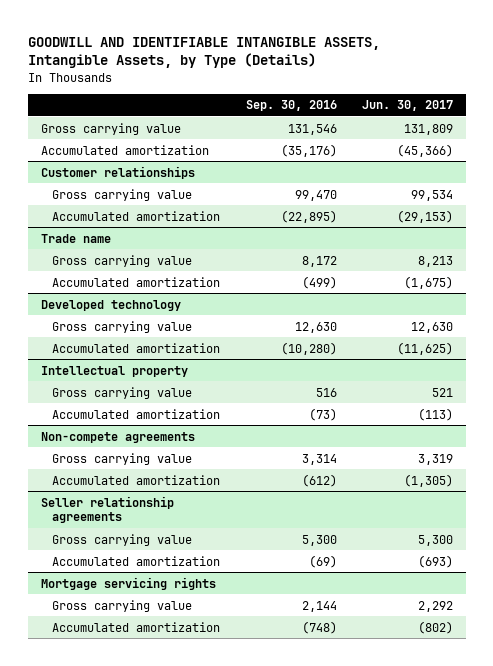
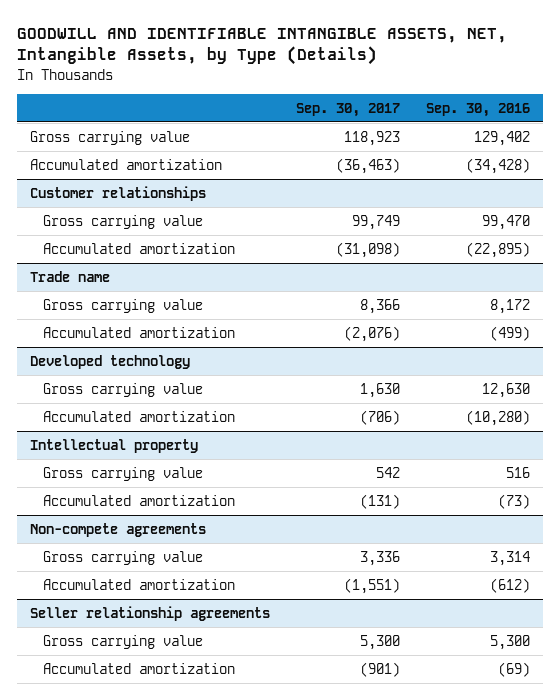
[27,36,380,69] GOODWILL AND IDENTIFIABLE INTANGIBLE ASSETS, Intangible Assets, by Type (Details) -> [16,27,507,66] GOODWILL AND IDENTIFIABLE INTANGIBLE ASSETS, NET, Intangible Assets, by Type (Details)
[361,100,453,112] Jun. 30, 2017 -> none
none -> [295,102,400,117] Sep. 30, 2017
[287,123,337,135] 131,546 -> [474,131,531,147] 129,402
[280,143,337,157] (35,176) -> [466,158,531,175] (34,428)
[40,576,216,590] Mortgage servicing rights -> none
[52,599,193,612] Gross carrying value -> none
[52,621,221,632] Accumulated amortization -> none

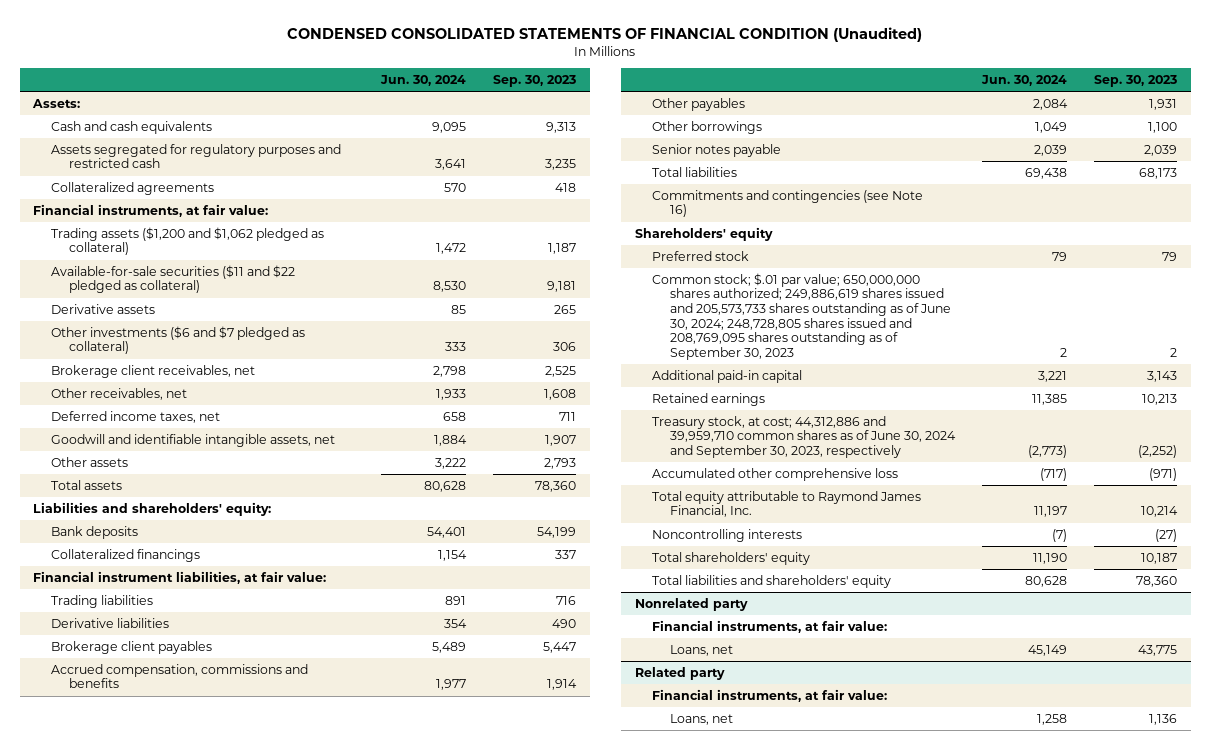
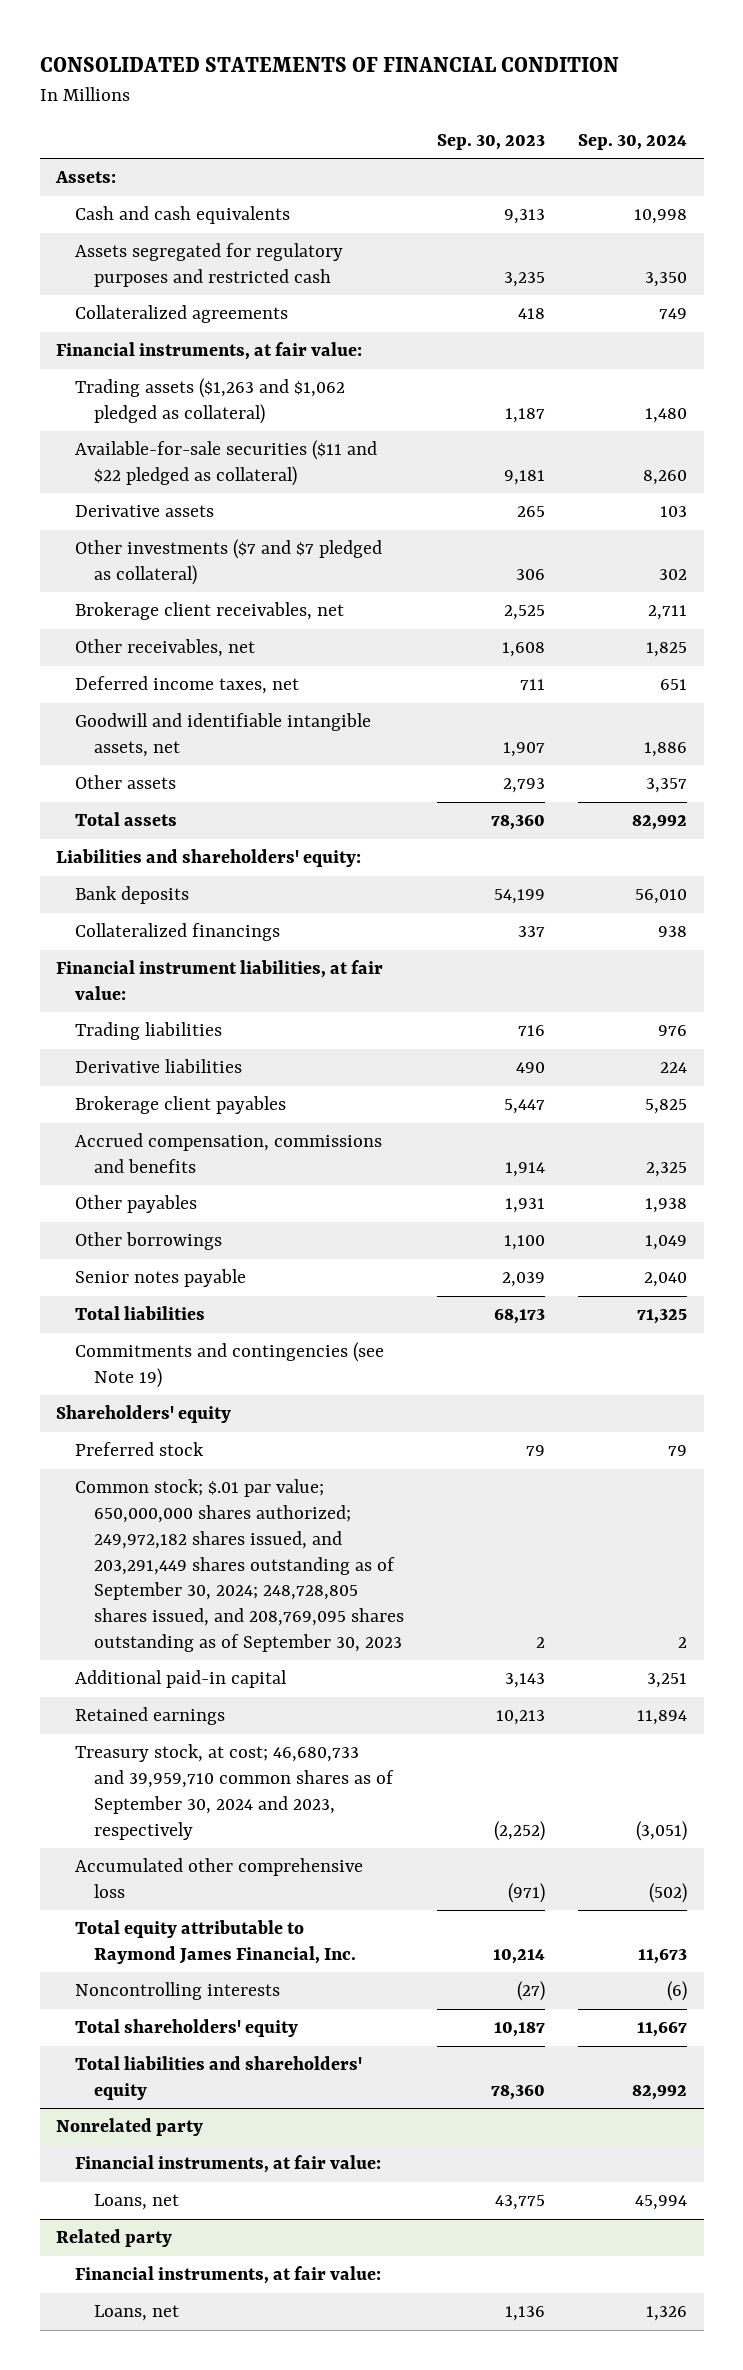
[287,27,923,43] CONDENSED CONSOLIDATED STATEMENTS OF FINANCIAL CONDITION (Unaudited) -> [39,57,619,73] CONSOLIDATED STATEMENTS OF FINANCIAL CONDITION
[380,75,467,87] Jun. 30, 2024 -> none
none -> [578,133,688,150] Sep. 30, 2024
[51,226,325,256] Trading assets ($1,200 and $1,062 pledged as collateral) -> [75,378,346,425] Trading assets ($1,263 and $1,062 pledged as collateral)
[51,325,306,355] Other investments ($6 and $7 pledged as collateral) -> [75,539,383,586] Other investments ($7 and $7 pledged as collateral)
[652,189,924,218] Commitments and contingencies (see Note 16) -> [75,1342,385,1389] Commitments and contingencies (see Note 19)
[652,272,952,360] Common stock; $.01 par value; 650,000,000 shares authorized; 249,886,619 shares issued and 205,573,733 shares outstanding as of June 30, 2024; 248,728,805 shares issued and 208,769,095 shares outstanding as of September 30, 2023 -> [75,1479,405,1652] Common stock; $.01 par value; 650,000,000 shares authorized; 249,972,182 shares issued, and 203,291,449 shares outstanding as of September 30, 2024; 248,728,805 shares issued, and 208,769,095 shares outstanding as of September 30, 2023
[652,415,957,459] Treasury stock, at cost; 44,312,886 and 39,959,710 common shares as of June 30, 2024 and September 30, 2023, respectively -> [75,1744,395,1840] Treasury stock, at cost; 46,680,733 and 39,959,710 common shares as of September 30, 2024 and 2023, respectively

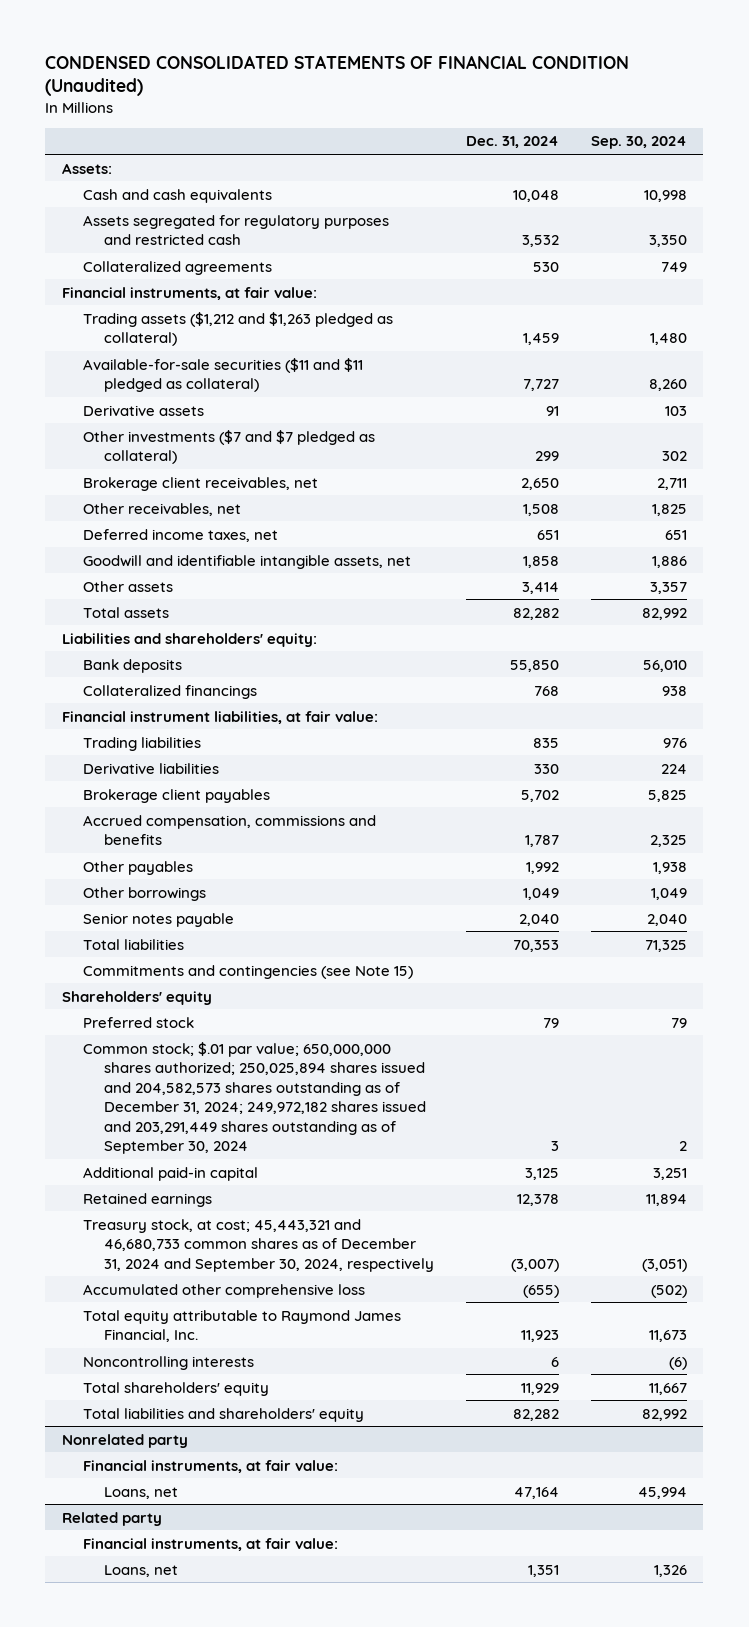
[39,57,619,73] CONSOLIDATED STATEMENTS OF FINANCIAL CONDITION -> [45,54,630,97] CONDENSED CONSOLIDATED STATEMENTS OF FINANCIAL CONDITION (Unaudited)
[437,133,546,150] Sep. 30, 2023 -> none
none -> [466,136,560,149] Dec. 31, 2024
[75,378,346,425] Trading assets ($1,263 and $1,062 pledged as collateral) -> [82,311,393,347] Trading assets ($1,212 and $1,263 pledged as collateral)
[75,440,378,487] Available-for-sale securities ($11 and $22 pledged as collateral) -> [82,357,363,393] Available-for-sale securities ($11 and $11 pledged as collateral)
[75,1342,385,1389] Commitments and contingencies (see Note 19) -> [82,964,413,979] Commitments and contingencies (see Note 15)
[75,1479,405,1652] Common stock; $.01 par value; 650,000,000 shares authorized; 249,972,182 shares issued, and 203,291,449 shares outstanding as of September 30, 2024; 248,728,805 shares issued, and 208,769,095 shares outstanding as of September 30, 2023 -> [82,1041,427,1155] Common stock; $.01 par value; 650,000,000 shares authorized; 250,025,894 shares issued and 204,582,573 shares outstanding as of December 31, 2024; 249,972,182 shares issued and 203,291,449 shares outstanding as of September 30, 2024
[75,1744,395,1840] Treasury stock, at cost; 46,680,733 and 39,959,710 common shares as of September 30, 2024 and 2023, respectively -> [82,1218,435,1272] Treasury stock, at cost; 45,443,321 and 46,680,733 common shares as of December 31, 2024 and September 30, 2024, respectively

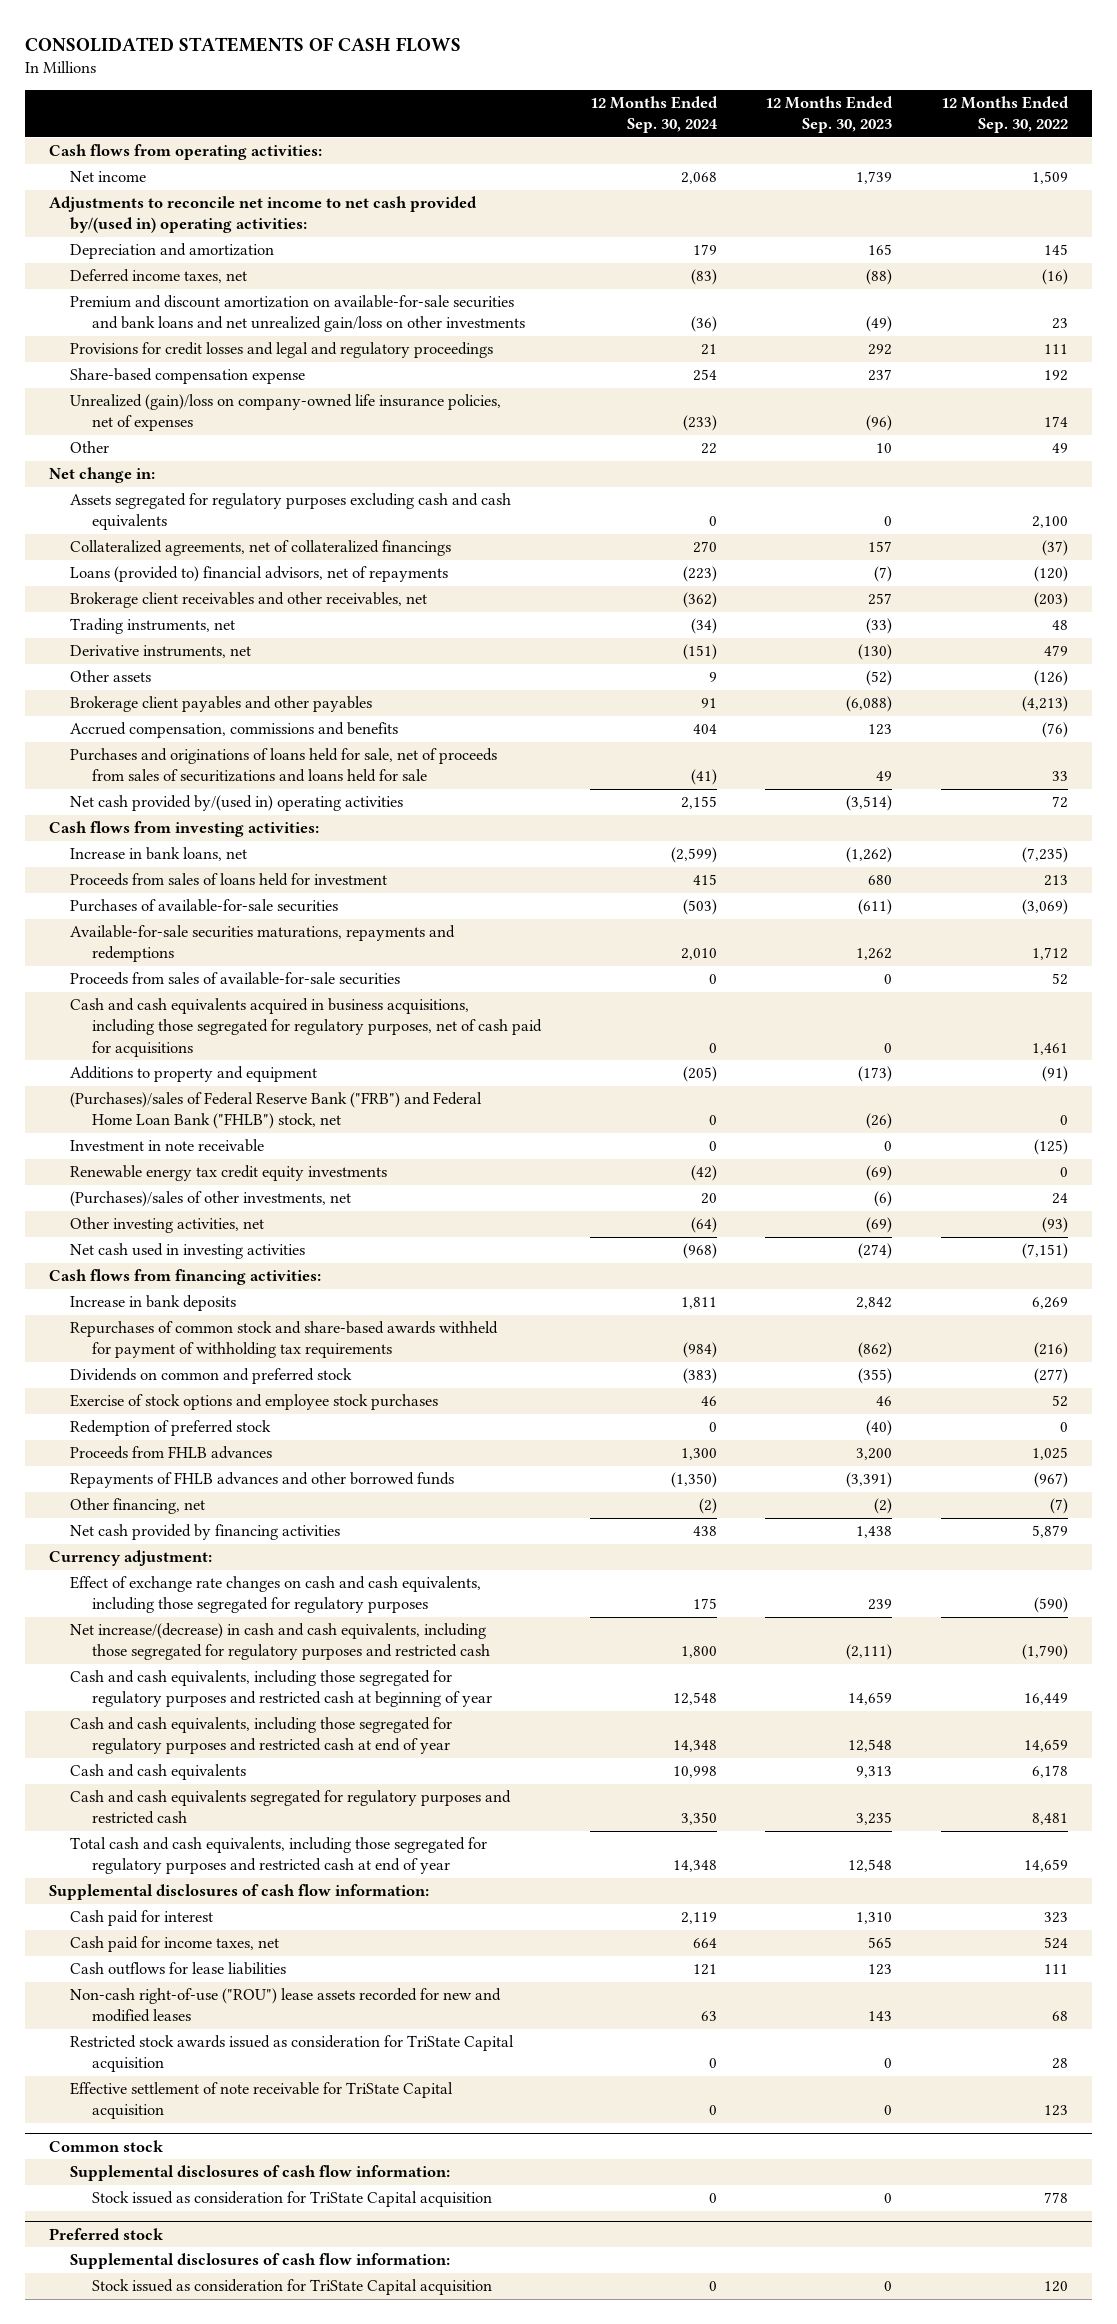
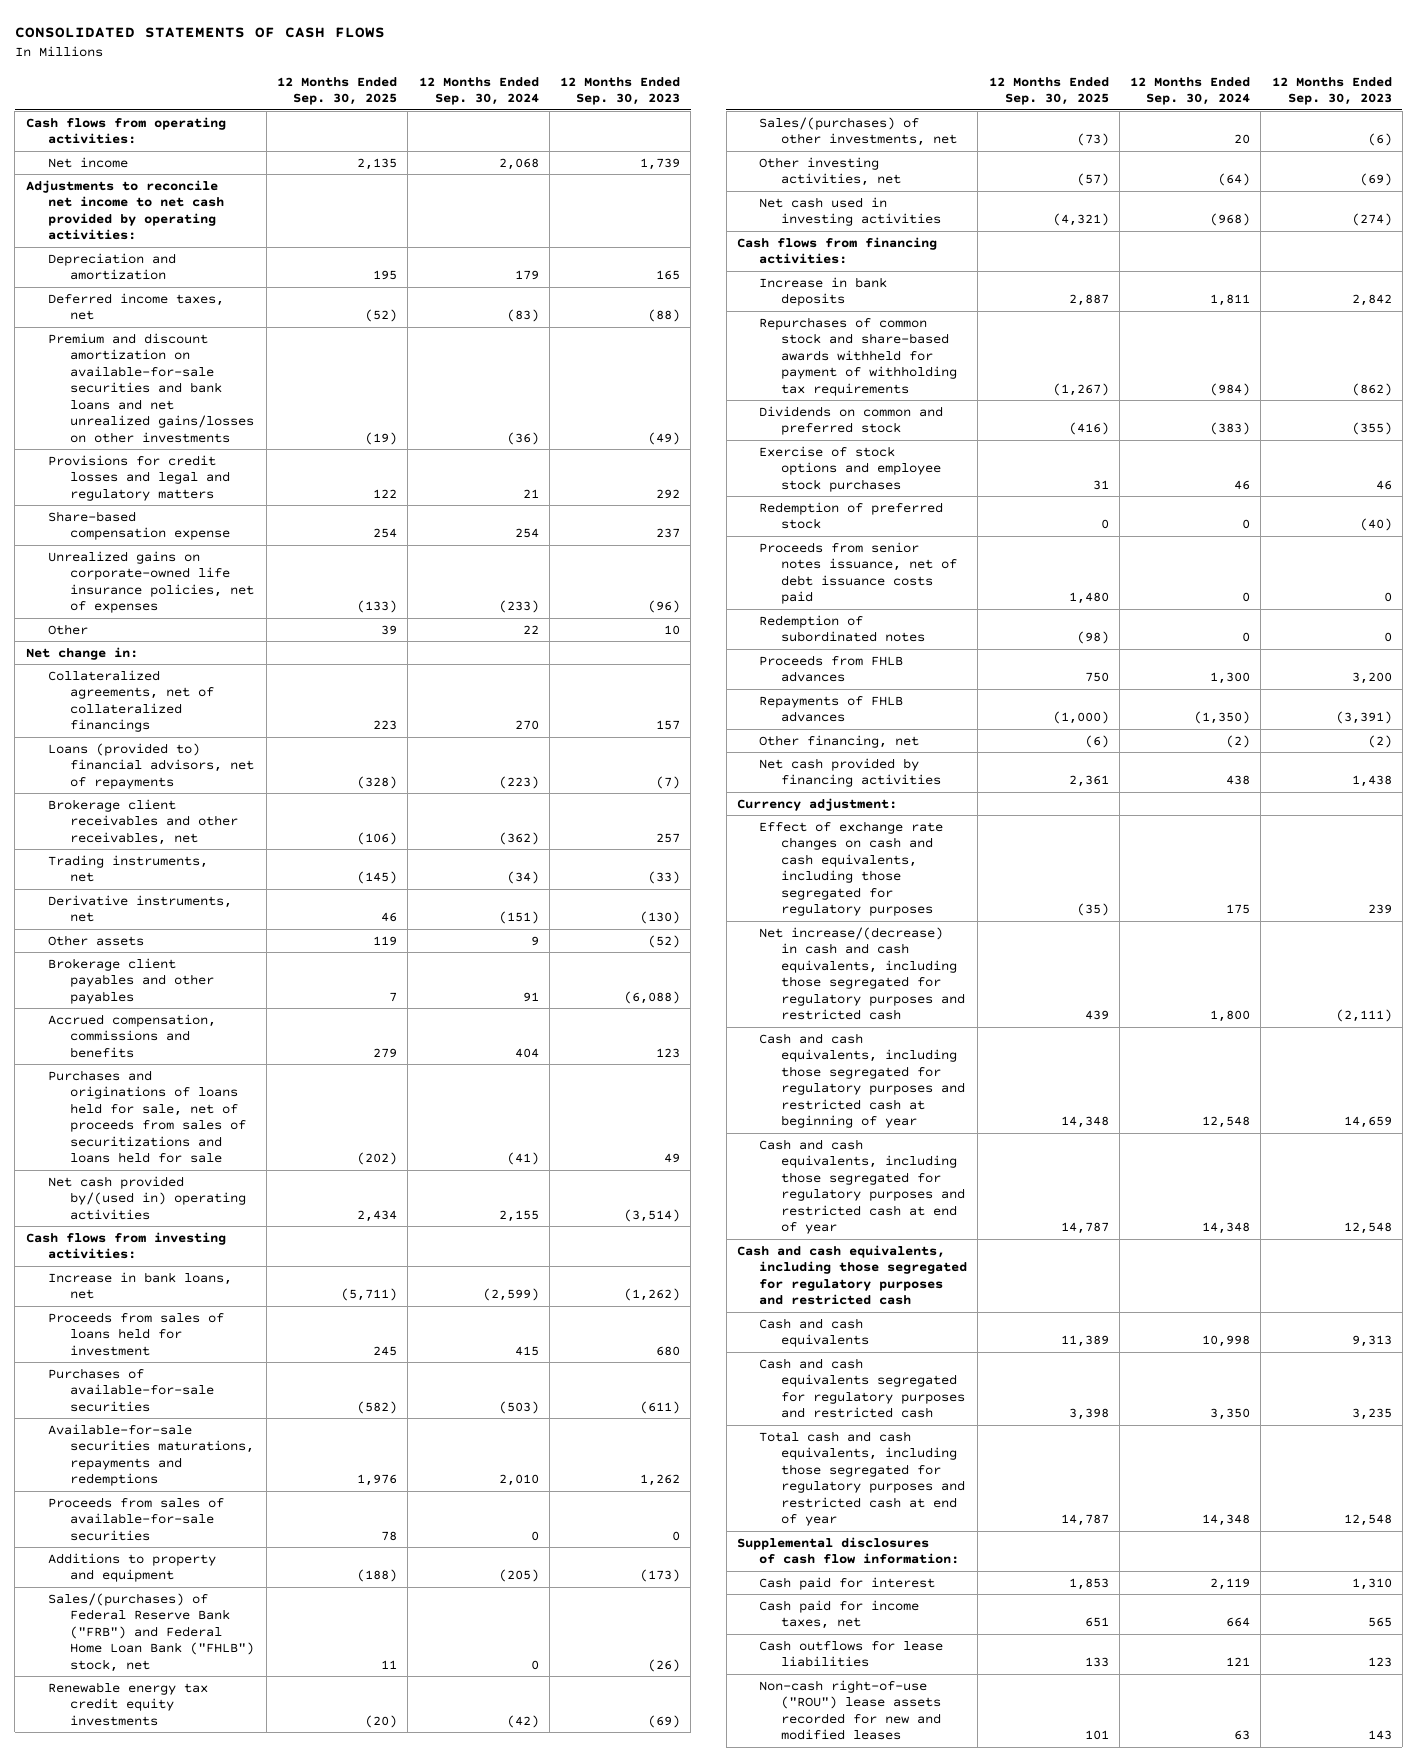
[941,96,1070,134] 12 Months Ended Sep. 30, 2022 -> none
none -> [277,76,398,106] 12 Months Ended Sep. 30, 2025
[48,196,477,234] Adjustments to reconcile net income to net cash provided by/(used in) operating activities: -> [25,179,224,241] Adjustments to reconcile net income to net cash provided by operating activities:
[70,295,525,333] Premium and discount amortization on available-for-sale securities and bank loans and net unrealized gain/loss on other investments -> [47,332,254,444] Premium and discount amortization on available-for-sale securities and bank loans and net unrealized gains/losses on other investments
[70,342,494,359] Provisions for credit losses and legal and regulatory proceedings -> [47,454,230,501] Provisions for credit losses and legal and regulatory matters
[70,394,502,432] Unrealized (gain)/loss on company-owned life insurance policies, net of expenses -> [47,550,254,614] Unrealized gains on corporate-owned life insurance policies, net of expenses
[70,493,512,531] Assets segregated for regulatory purposes excluding cash and cash equivalents -> none
[70,998,542,1057] Cash and cash equivalents acquired in business acquisitions, including those segregated for regulatory purposes, net of cash paid for acquisitions -> none
[70,1139,265,1153] Investment in note receivable -> none
[70,1092,483,1130] (Purchases)/sales of Federal Reserve Bank ("FRB") and Federal Home Loan Bank ("FHLB") stock, net -> [47,1592,254,1672] Sales/(purchases) of Federal Reserve Bank ("FRB") and Federal Home Loan Bank ("FHLB") stock, net
[70,1191,352,1208] (Purchases)/sales of other investments, net -> [759,116,958,147] Sales/(purchases) of other investments, net
none -> [759,541,958,605] Proceeds from senior notes issuance, net of debt issuance costs paid
none -> [759,614,926,643] Redemption of subordinated notes
[70,1472,455,1489] Repayments of FHLB advances and other borrowed funds -> [759,695,904,723] Repayments of FHLB advances
none -> [736,1244,968,1306] Cash and cash equivalents, including those segregated for regulatory purposes and restricted cash
[70,2035,515,2073] Restricted stock awards issued as consideration for TriState Capital acquisition -> none
[70,2082,454,2120] Effective settlement of note receivable for TriState Capital acquisition -> none
[48,2139,163,2152] Common stock -> none
[70,2165,451,2182] Supplemental disclosures of cash flow information: -> none
[91,2191,492,2208] Stock issued as consideration for TriState Capital acquisition -> none
[48,2227,163,2240] Preferred stock -> none
[70,2253,451,2270] Supplemental disclosures of cash flow information: -> none
[91,2279,492,2296] Stock issued as consideration for TriState Capital acquisition -> none

